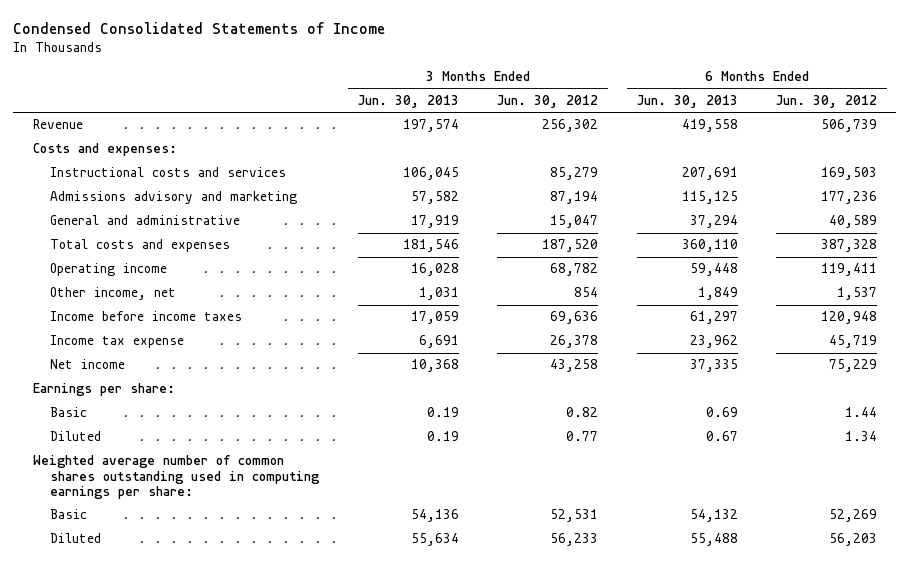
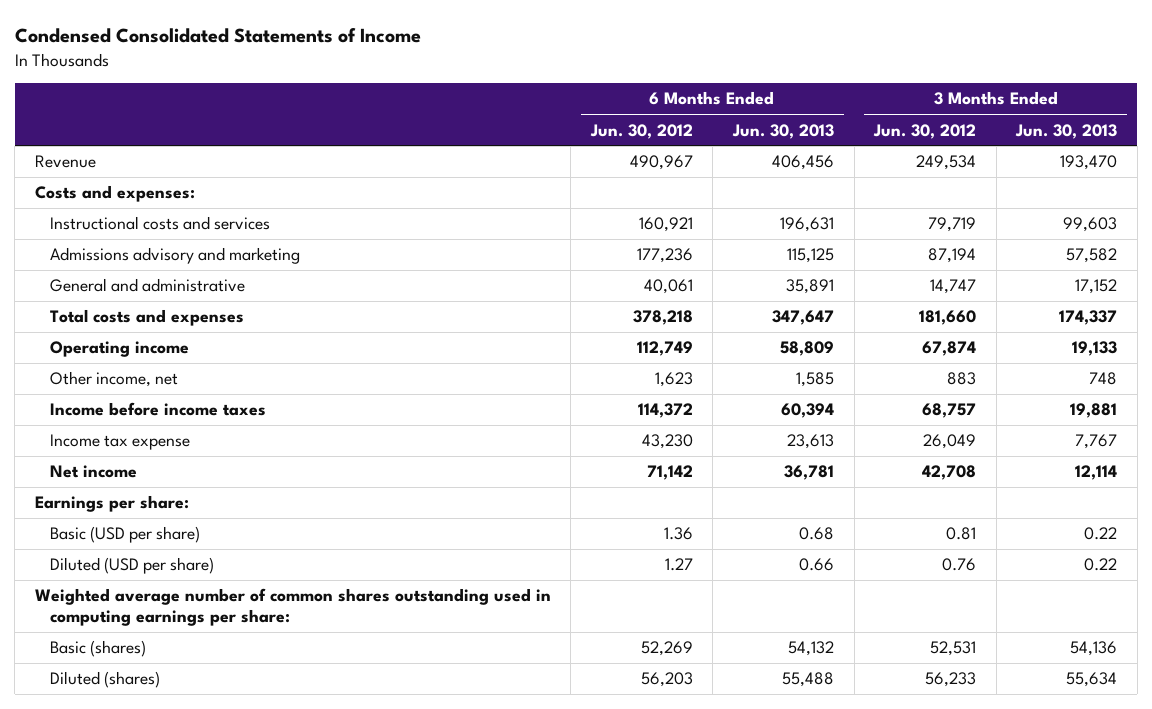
[402,119,459,133] 197,574 -> [1060,155,1118,171] 193,470
[542,119,599,133] 256,302 -> [916,155,977,171] 249,534
[681,119,738,133] 419,558 -> [772,155,835,171] 406,456
[820,119,877,133] 506,739 -> [629,155,693,171] 490,967
[402,167,459,181] 106,045 -> [1063,217,1118,233] 99,603
[550,167,599,181] 85,279 -> [928,217,977,233] 79,719
[681,167,738,181] 207,691 -> [780,217,835,233] 196,631
[820,167,877,181] 169,503 -> [638,217,693,233] 160,921
[410,215,459,229] 17,919 -> [1075,279,1118,295] 17,152
[550,215,599,229] 15,047 -> [930,279,977,295] 14,747
[689,215,738,229] 37,294 -> [786,279,835,295] 35,891
[828,215,877,229] 40,589 -> [643,279,693,295] 40,061
[402,239,459,253] 181,546 -> [1059,310,1118,326] 174,337
[542,239,599,253] 187,520 -> [919,310,977,326] 181,660
[681,239,738,253] 360,110 -> [772,310,835,326] 347,647
[820,239,877,253] 387,328 -> [632,310,693,326] 378,218
[410,263,459,277] 16,028 -> [1072,341,1118,357] 19,133
[550,263,599,277] 68,782 -> [922,341,977,357] 67,874
[689,263,738,277] 59,448 -> [780,341,835,357] 58,809
[820,263,877,277] 119,411 -> [636,341,693,357] 112,749
[418,287,459,301] 1,031 -> [1089,372,1118,386] 748
[574,287,599,298] 854 -> [947,372,977,386] 883
[697,287,738,301] 1,849 -> [796,372,835,388] 1,585
[836,287,877,301] 1,537 -> [654,372,693,388] 1,623
[410,311,459,325] 17,059 -> [1070,403,1118,419] 19,881
[550,311,599,325] 69,636 -> [922,403,977,419] 68,757
[689,311,738,325] 61,297 -> [781,403,835,419] 60,394
[820,311,877,325] 120,948 -> [637,403,693,419] 114,372
[418,335,459,349] 6,691 -> [1075,434,1118,450] 7,767
[550,335,599,349] 26,378 -> [923,434,977,450] 26,049
[689,335,738,349] 23,962 -> [787,434,835,450] 23,613
[828,335,877,349] 45,719 -> [641,434,693,450] 43,230
[410,359,459,373] 10,368 -> [1075,465,1118,481] 12,114
[550,359,599,373] 43,258 -> [922,465,977,481] 42,708
[689,359,738,373] 37,335 -> [784,465,835,481] 36,781
[828,359,877,373] 75,229 -> [646,465,693,481] 71,142
[50,407,88,418] Basic -> [50,526,201,544] Basic (USD per share)
[426,407,459,418] 0.19 -> [1084,527,1118,541] 0.22
[566,407,599,418] 0.82 -> [946,527,977,541] 0.81
[705,407,738,418] 0.69 -> [799,527,835,541] 0.68
[844,407,877,418] 1.44 -> [663,527,693,541] 1.36
[50,431,102,442] Diluted -> [50,557,215,575] Diluted (USD per share)
[426,431,459,442] 0.19 -> [1084,558,1118,572] 0.22
[566,431,599,442] 0.77 -> [942,558,977,572] 0.76
[705,431,738,442] 0.67 -> [799,558,835,572] 0.66
[844,431,877,442] 1.34 -> [664,558,693,572] 1.27
[50,509,88,520] Basic -> [50,640,147,658] Basic (shares)
[50,533,102,544] Diluted -> [50,671,161,689] Diluted (shares)

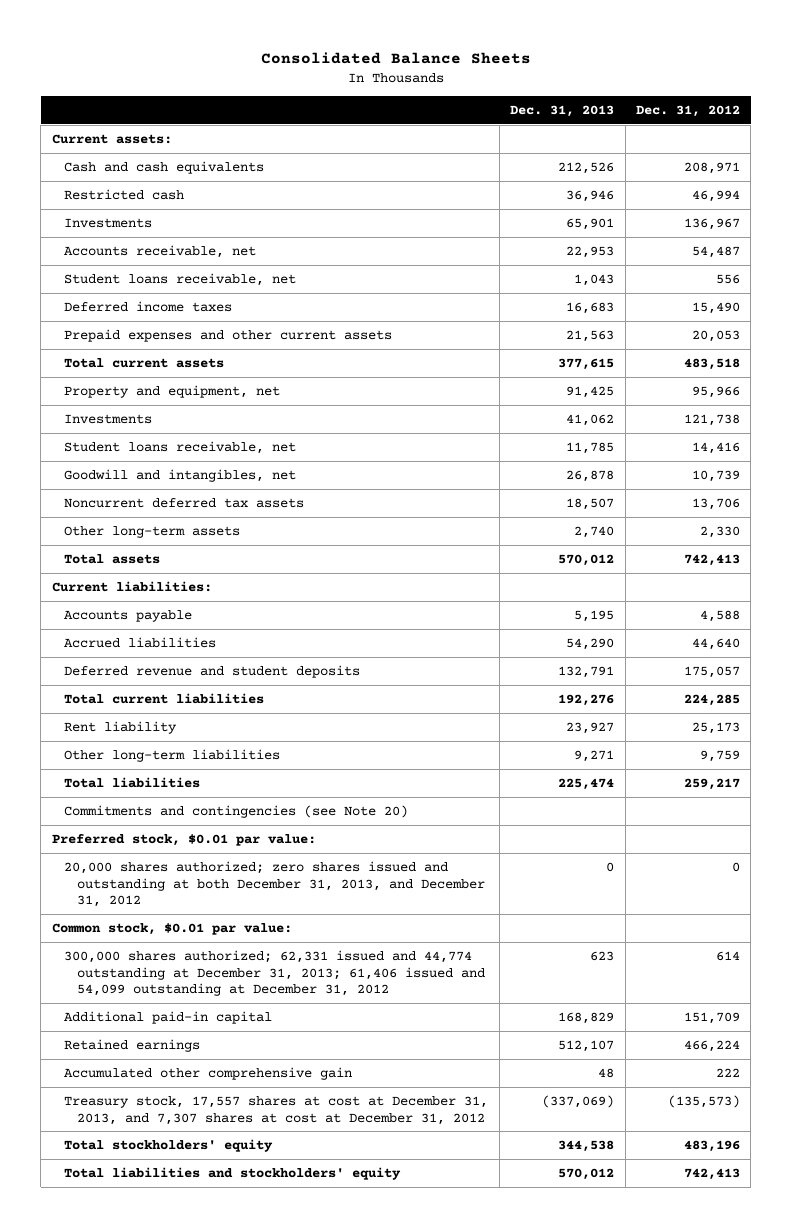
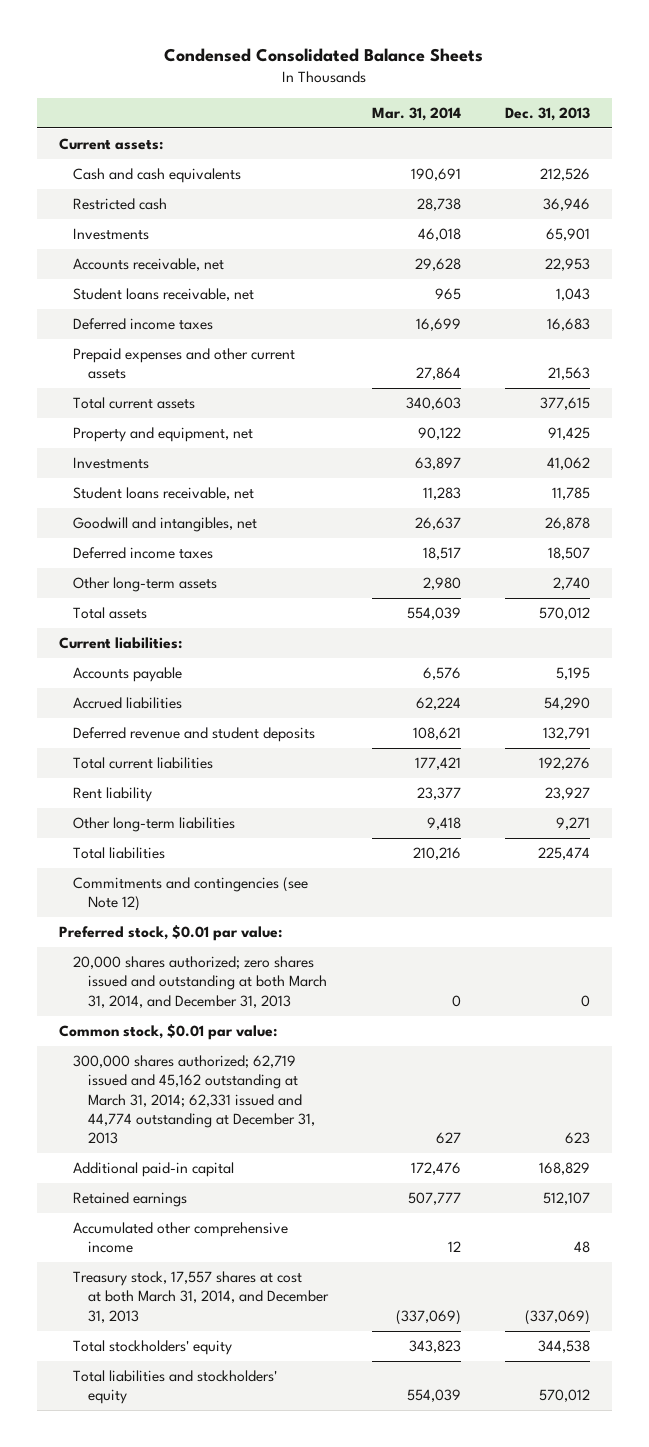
[260,51,531,64] Consolidated Balance Sheets -> [164,48,484,63] Condensed Consolidated Balance Sheets
[635,104,740,117] Dec. 31, 2012 -> none
none -> [371,106,461,121] Mar. 31, 2014
[64,498,305,509] Noncurrent deferred tax assets -> [73,547,214,560] Deferred income taxes
[64,805,409,819] Commitments and contingencies (see Note 20) -> [73,877,309,912] Commitments and contingencies (see Note 12)
[64,861,486,908] 20,000 shares authorized; zero shares issued and outstanding at both December 31, 2013, and December 31, 2012 -> [73,956,327,1008] 20,000 shares authorized; zero shares issued and outstanding at both March 31, 2014, and December 31, 2013
[64,950,486,997] 300,000 shares authorized; 62,331 issued and 44,774 outstanding at December 31, 2013; 61,406 issued and 54,099 outstanding at December 31, 2012 -> [73,1055,315,1144] 300,000 shares authorized; 62,719 issued and 45,162 outstanding at March 31, 2014; 62,331 issued and 44,774 outstanding at December 31, 2013
[64,1067,353,1081] Accumulated other comprehensive gain -> [73,1222,289,1254] Accumulated other comprehensive income
[64,1096,489,1125] Treasury stock, 17,557 shares at cost at December 31, 2013, and 7,307 shares at cost at December 31, 2012 -> [73,1271,329,1323] Treasury stock, 17,557 shares at cost at both March 31, 2014, and December 31, 2013

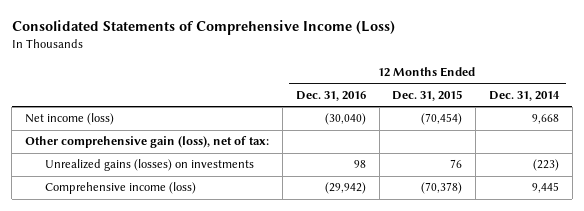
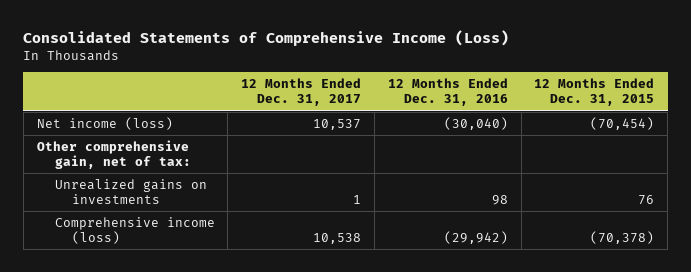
[489,91,561,102] Dec. 31, 2014 -> none
none -> [241,78,362,107] 12 Months Ended Dec. 31, 2017
[25,136,270,149] Other comprehensive gain (loss), net of tax: -> [36,139,191,170] Other comprehensive gain, net of tax:
[44,159,254,172] Unrealized gains (losses) on investments -> [54,178,207,205] Unrealized gains on investments

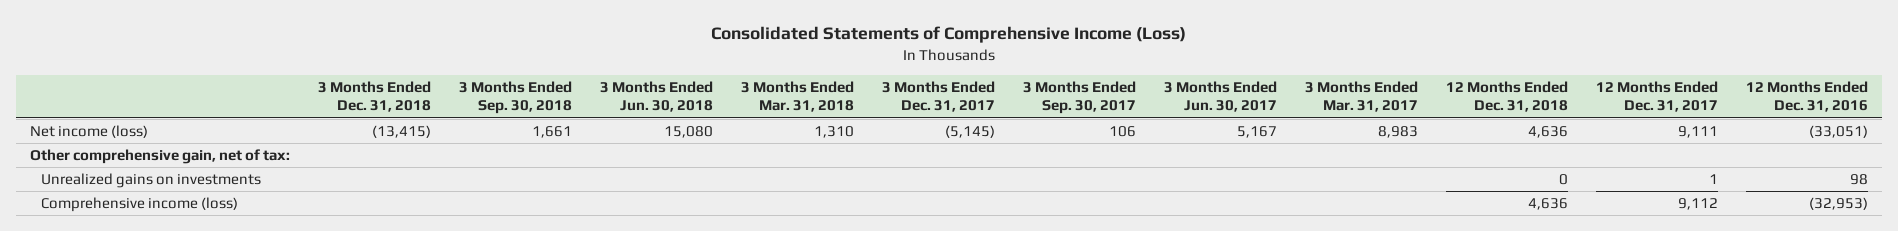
[534,78,655,107] 12 Months Ended Dec. 31, 2015 -> none
none -> [318,80,432,113] 3 Months Ended Dec. 31, 2018
none -> [459,80,573,115] 3 Months Ended Sep. 30, 2018
none -> [599,80,713,113] 3 Months Ended Jun. 30, 2018
none -> [740,80,854,113] 3 Months Ended Mar. 31, 2018
none -> [881,80,995,113] 3 Months Ended Dec. 31, 2017
none -> [1022,80,1136,115] 3 Months Ended Sep. 30, 2017
none -> [1163,80,1277,113] 3 Months Ended Jun. 30, 2017
none -> [1304,80,1418,113] 3 Months Ended Mar. 31, 2017
none -> [1445,80,1568,113] 12 Months Ended Dec. 31, 2018
[313,118,362,130] 10,537 -> [1677,125,1718,138] 9,111
[443,116,508,130] (30,040) -> [1808,124,1868,138] (33,051)
[313,233,362,245] 10,538 -> [1677,197,1718,210] 9,112
[443,231,508,245] (29,942) -> [1808,196,1868,210] (32,953)

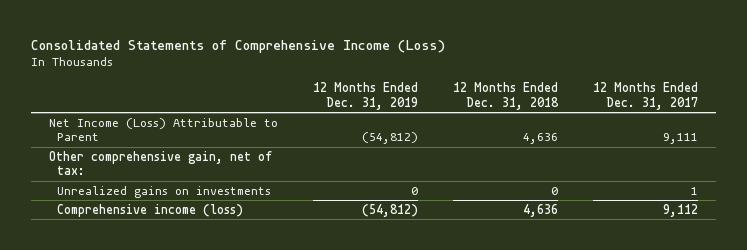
[318,80,432,113] 3 Months Ended Dec. 31, 2018 -> none
[459,80,573,115] 3 Months Ended Sep. 30, 2018 -> none
[599,80,713,113] 3 Months Ended Jun. 30, 2018 -> none
[740,80,854,113] 3 Months Ended Mar. 31, 2018 -> none
[881,80,995,113] 3 Months Ended Dec. 31, 2017 -> none
[1022,80,1136,115] 3 Months Ended Sep. 30, 2017 -> none
[1163,80,1277,113] 3 Months Ended Jun. 30, 2017 -> none
[1304,80,1418,113] 3 Months Ended Mar. 31, 2017 -> none
[1745,80,1868,113] 12 Months Ended Dec. 31, 2016 -> none
none -> [312,82,418,111] 12 Months Ended Dec. 31, 2019
[30,124,149,138] Net income (loss) -> [48,117,278,142] Net Income (Loss) Attributable to Parent

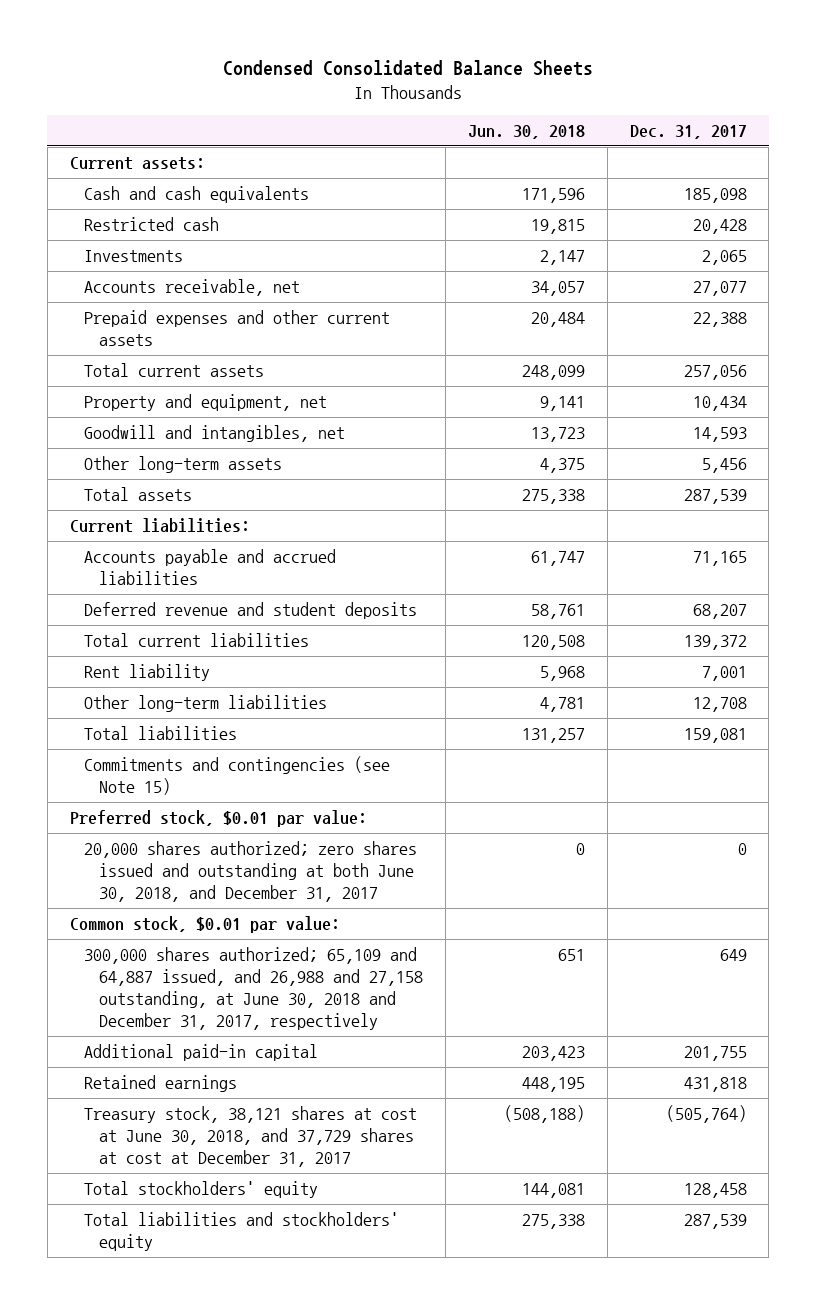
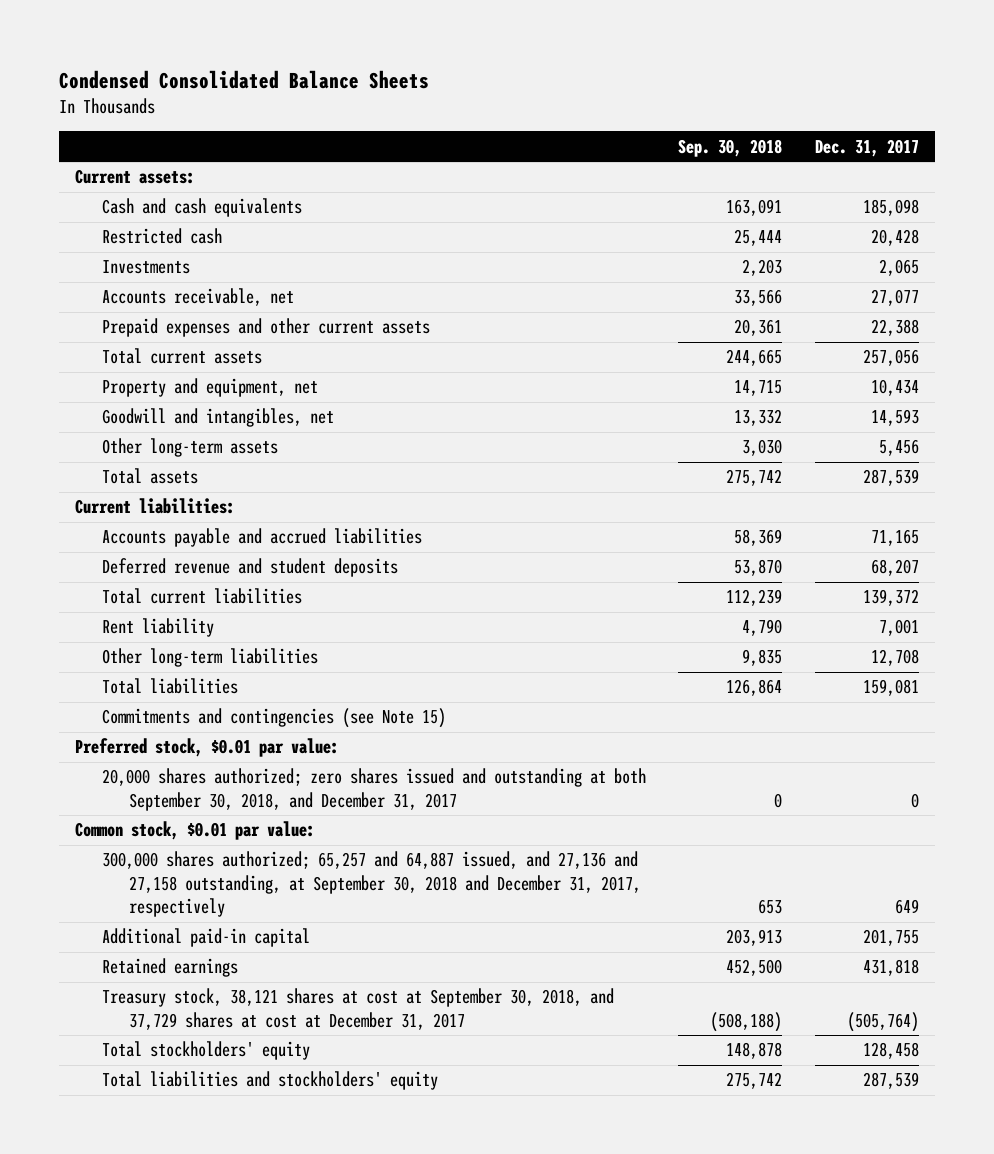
[467,125,585,140] Jun. 30, 2018 -> none
none -> [678,138,783,157] Sep. 30, 2018
[84,840,418,902] 20,000 shares authorized; zero shares issued and outstanding at both June 30, 2018, and December 31, 2017 -> [102,768,647,811] 20,000 shares authorized; zero shares issued and outstanding at both September 30, 2018, and December 31, 2017
[84,946,424,1030] 300,000 shares authorized; 65,109 and 64,887 issued, and 26,988 and 27,158 outstanding, at June 30, 2018 and December 31, 2017, respectively -> [102,851,641,918] 300,000 shares authorized; 65,257 and 64,887 issued, and 27,136 and 27,158 outstanding, at September 30, 2018 and December 31, 2017, respectively
[84,1105,418,1167] Treasury stock, 38,121 shares at cost at June 30, 2018, and 37,729 shares at cost at December 31, 2017 -> [102,988,615,1030] Treasury stock, 38,121 shares at cost at September 30, 2018, and 37,729 shares at cost at December 31, 2017

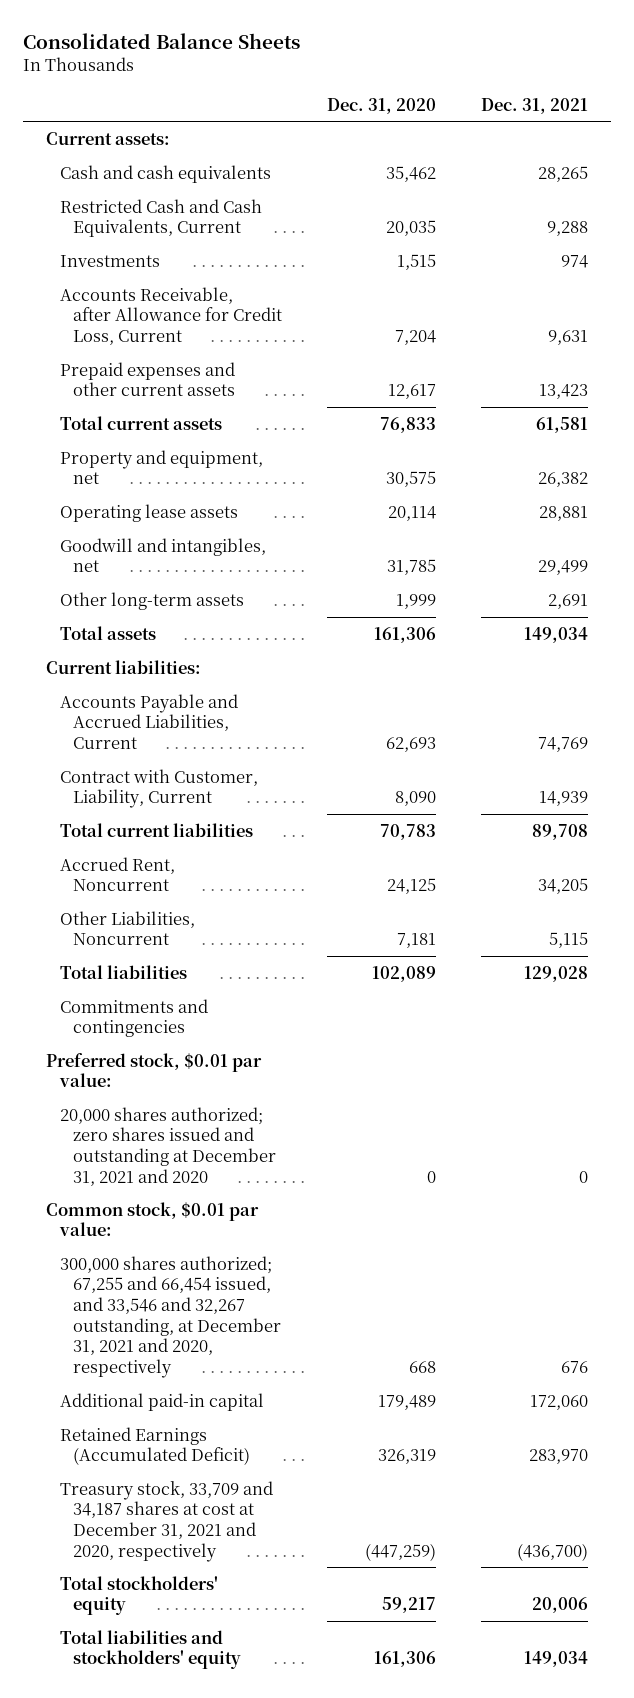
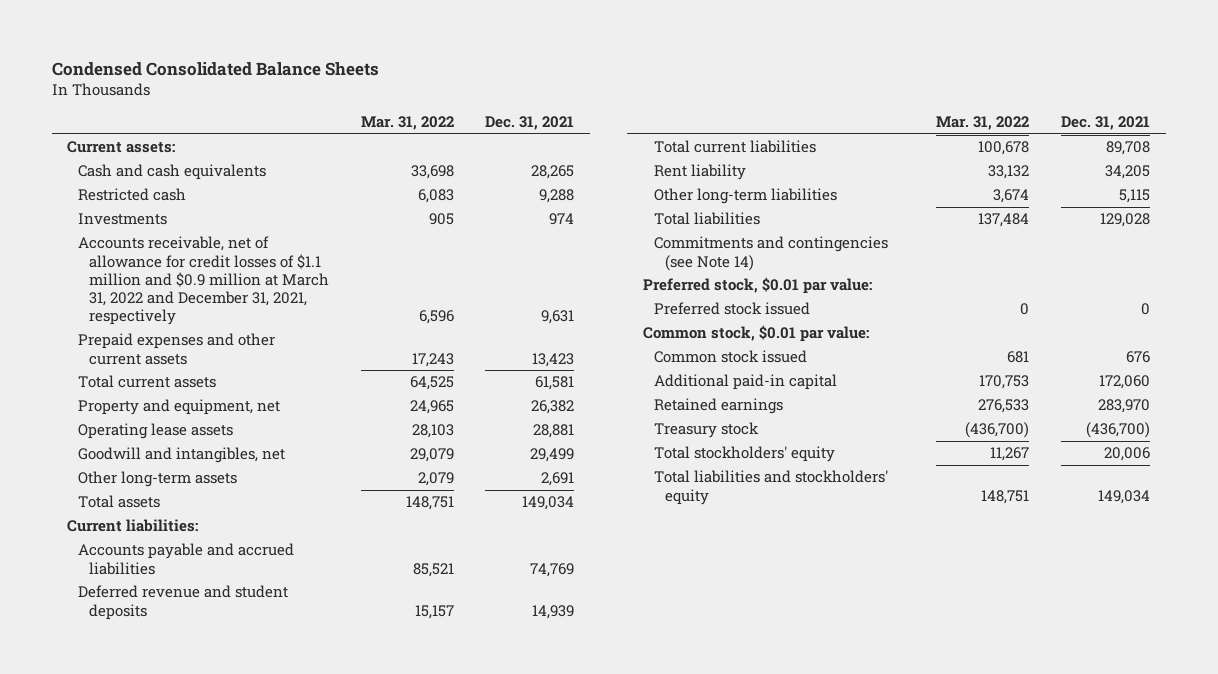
[23,32,301,49] Consolidated Balance Sheets -> [51,61,379,76] Condensed Consolidated Balance Sheets
[327,97,437,114] Dec. 31, 2020 -> none
none -> [360,116,454,131] Mar. 31, 2022
[59,198,262,238] Restricted Cash and Cash Equivalents, Current -> [78,188,187,202] Restricted cash
[59,286,283,346] Accounts Receivable, after Allowance for Credit Loss, Current -> [78,236,329,326] Accounts receivable, net of allowance for credit losses of $1.1 million and $0.9 million at March 31, 2022 and December 31, 2021, respectively
[59,693,238,750] Accounts Payable and Accrued Liabilities, Current -> [78,543,295,575] Accounts payable and accrued liabilities
[59,768,258,809] Contract with Customer, Liability, Current -> [78,585,289,620] Deferred revenue and student deposits
[59,856,175,892] Accrued Rent, Noncurrent -> [653,164,746,181] Rent liability
[59,910,195,946] Other Liabilities, Noncurrent -> [653,188,837,205] Other long-term liabilities
[59,998,208,1038] Commitments and contingencies -> [653,236,888,271] Commitments and contingencies (see Note 14)
[59,1106,277,1186] 20,000 shares authorized; zero shares issued and outstanding at December 31, 2021 and 2020 -> [653,302,810,316] Preferred stock issued
[59,1255,282,1378] 300,000 shares authorized; 67,255 and 66,454 issued, and 33,546 and 32,267 outstanding, at December 31, 2021 and 2020, respectively -> [653,350,807,364] Common stock issued
[59,1426,251,1466] Retained Earnings (Accumulated Deficit) -> [653,398,783,415] Retained earnings
[59,1480,273,1562] Treasury stock, 33,709 and 34,187 shares at cost at December 31, 2021 and 2020, respectively -> [653,422,759,439] Treasury stock

